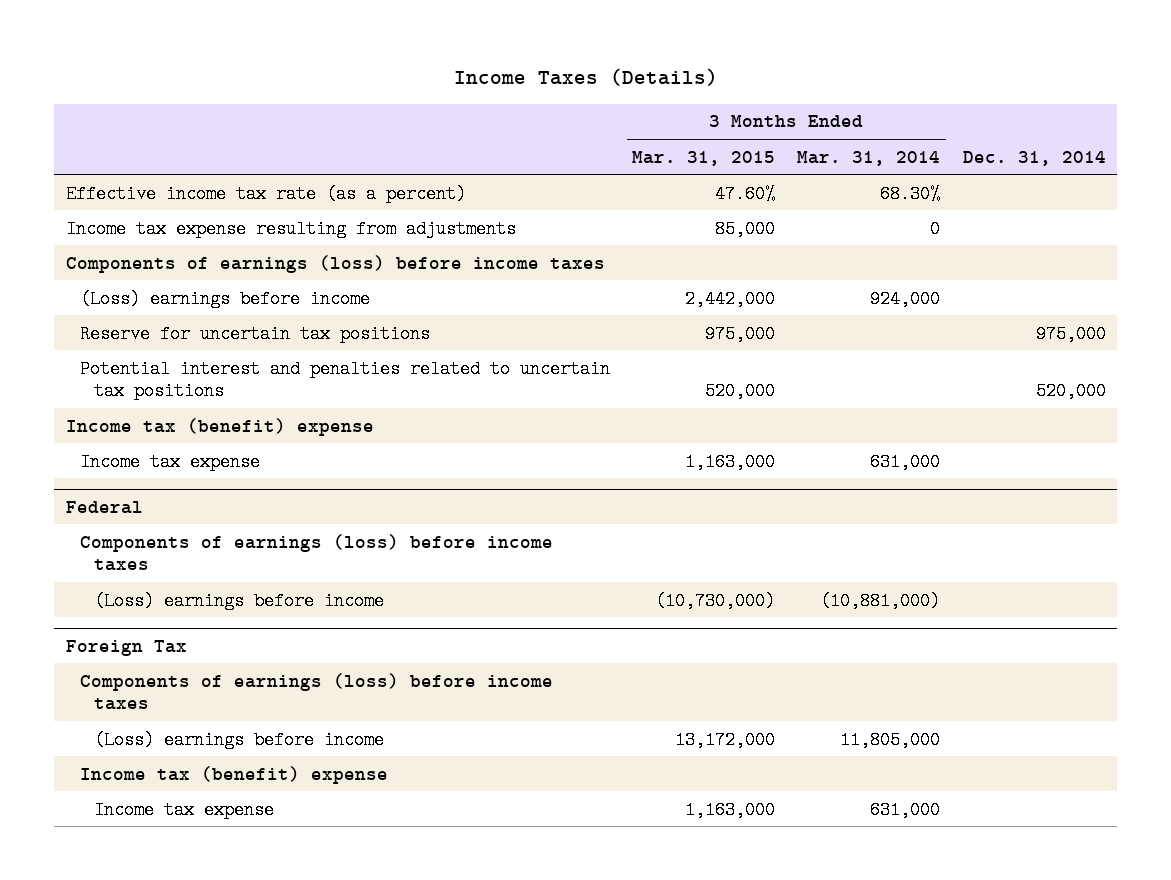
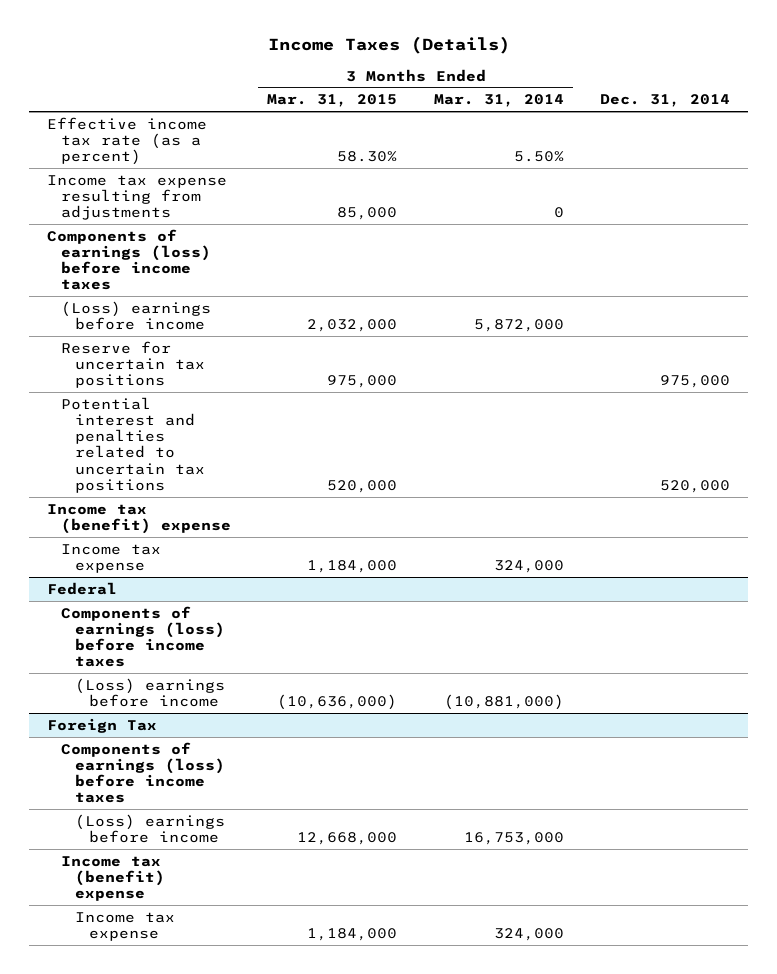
[715,184,776,203] 47.60% -> [337,151,398,163] 58.30%
[880,184,941,203] 68.30% -> [513,151,564,163] 5.50%
[685,289,776,308] 2,442,000 -> [307,318,398,332] 2,032,000
[870,289,941,308] 924,000 -> [473,318,564,332] 5,872,000
[685,452,776,471] 1,163,000 -> [307,559,398,573] 1,184,000
[870,452,941,471] 631,000 -> [493,559,564,573] 324,000
[655,591,776,610] (10,730,000) -> [277,693,398,710] (10,636,000)
[675,730,776,749] 13,172,000 -> [297,831,398,845] 12,668,000
[840,730,941,749] 11,805,000 -> [463,831,564,845] 16,753,000
[685,800,776,819] 1,163,000 -> [307,927,398,941] 1,184,000
[870,800,941,819] 631,000 -> [493,927,564,941] 324,000

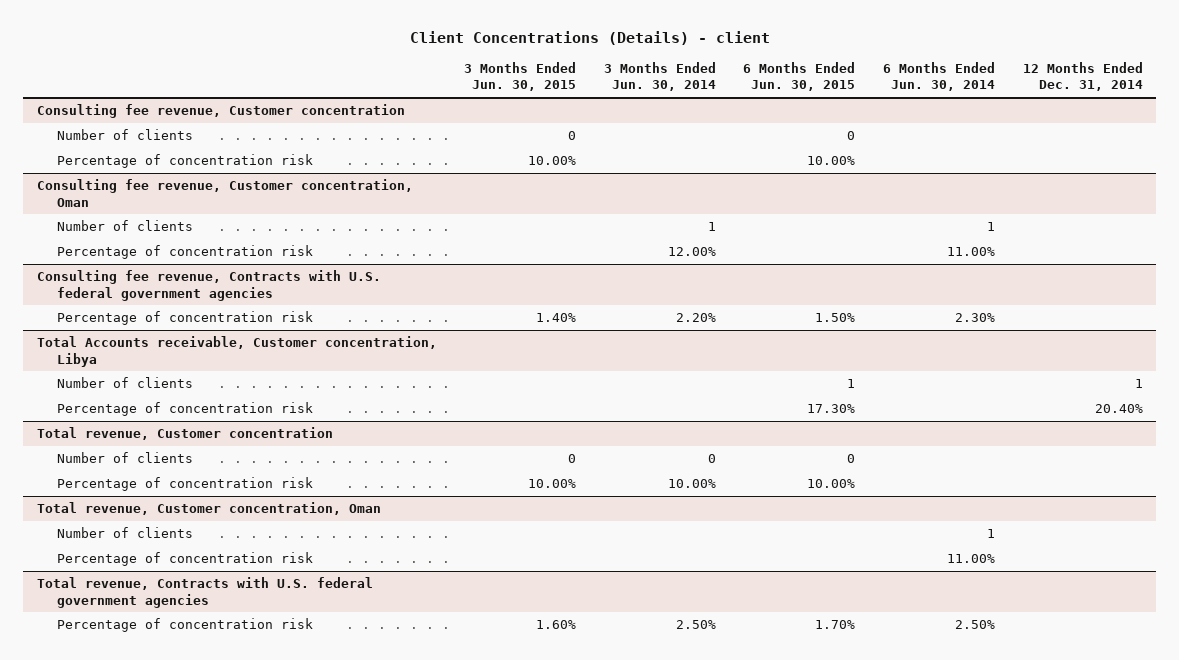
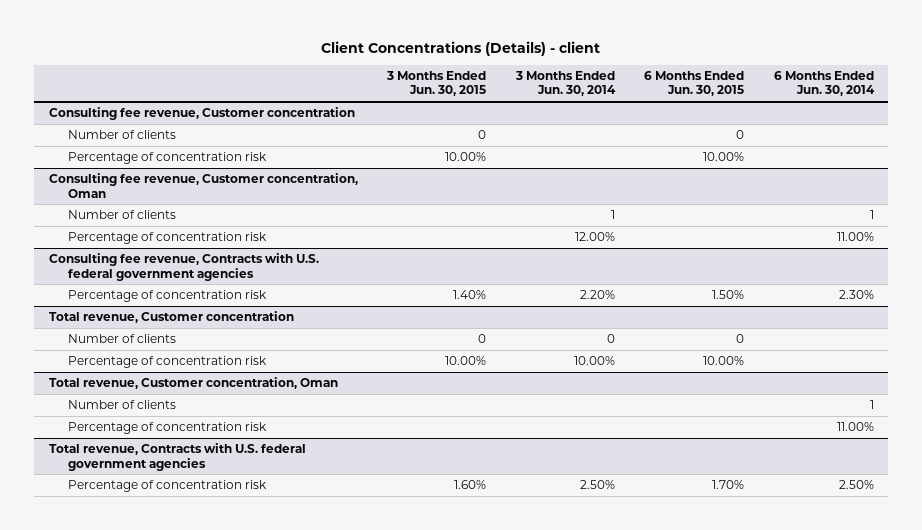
[1022,61,1143,92] 12 Months Ended Dec. 31, 2014 -> none
[36,336,437,367] Total Accounts receivable, Customer concentration, Libya -> none
[56,377,193,389] Number of clients -> none
[56,402,313,417] Percentage of concentration risk -> none

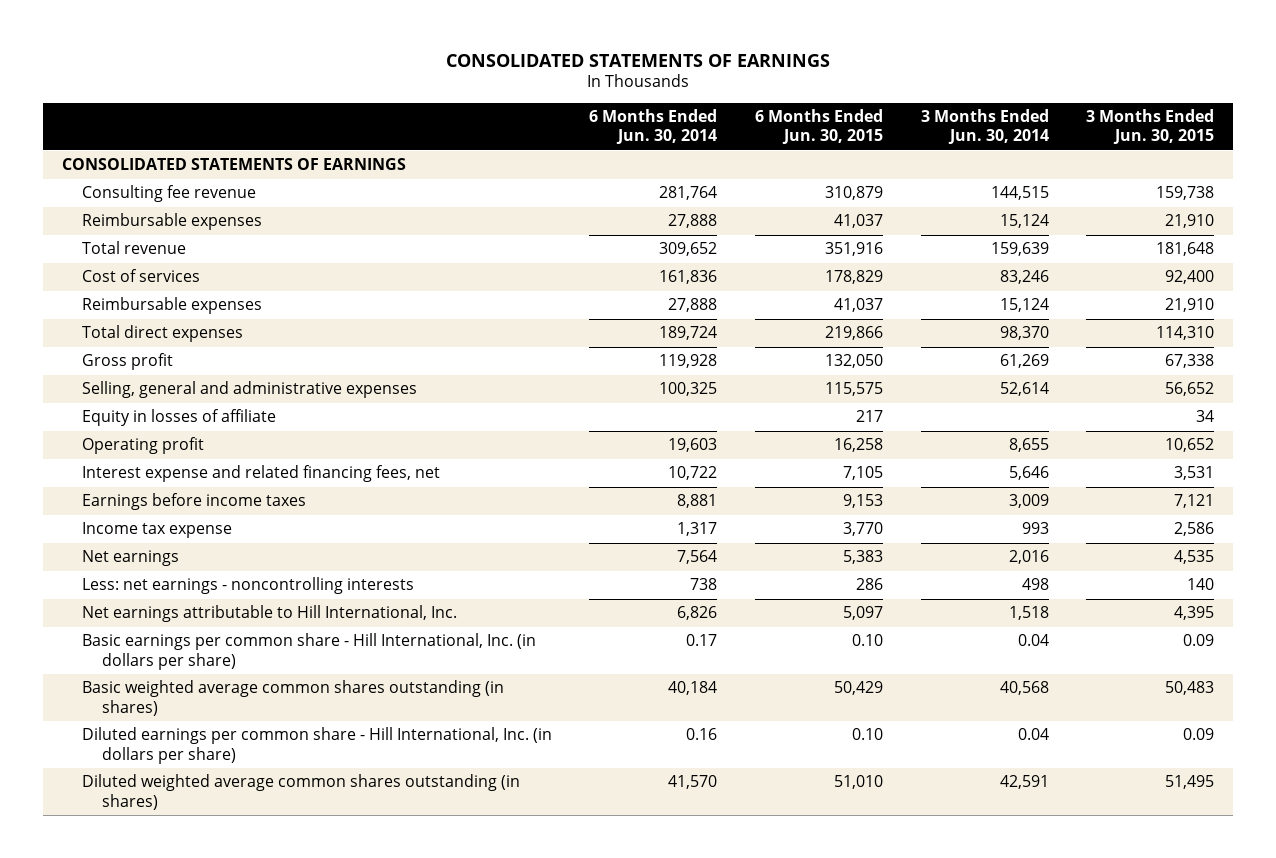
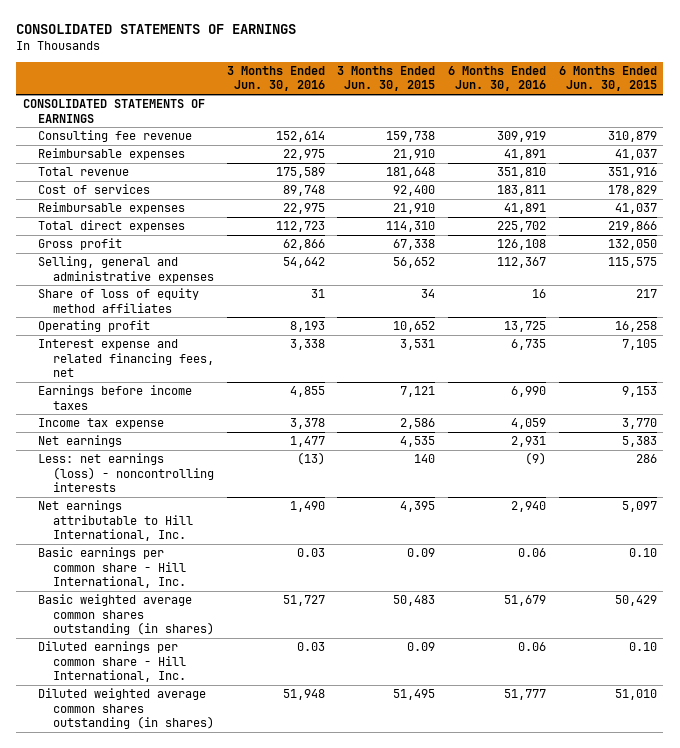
[589,109,718,145] 6 Months Ended Jun. 30, 2014 -> none
[920,109,1049,145] 3 Months Ended Jun. 30, 2014 -> none
none -> [226,65,325,92] 3 Months Ended Jun. 30, 2016
none -> [448,65,547,92] 6 Months Ended Jun. 30, 2016
[81,409,276,427] Equity in losses of affiliate -> [37,288,199,313] Share of loss of equity method affiliates
[81,577,414,595] Less: net earnings - noncontrolling interests -> [37,453,214,493] Less: net earnings (loss) - noncontrolling interests
[81,633,536,670] Basic earnings per common share - Hill International, Inc. (in dollars per share) -> [37,547,186,589] Basic earnings per common share - Hill International, Inc.
[81,727,552,764] Diluted earnings per common share - Hill International, Inc. (in dollars per share) -> [37,641,186,683] Diluted earnings per common share - Hill International, Inc.

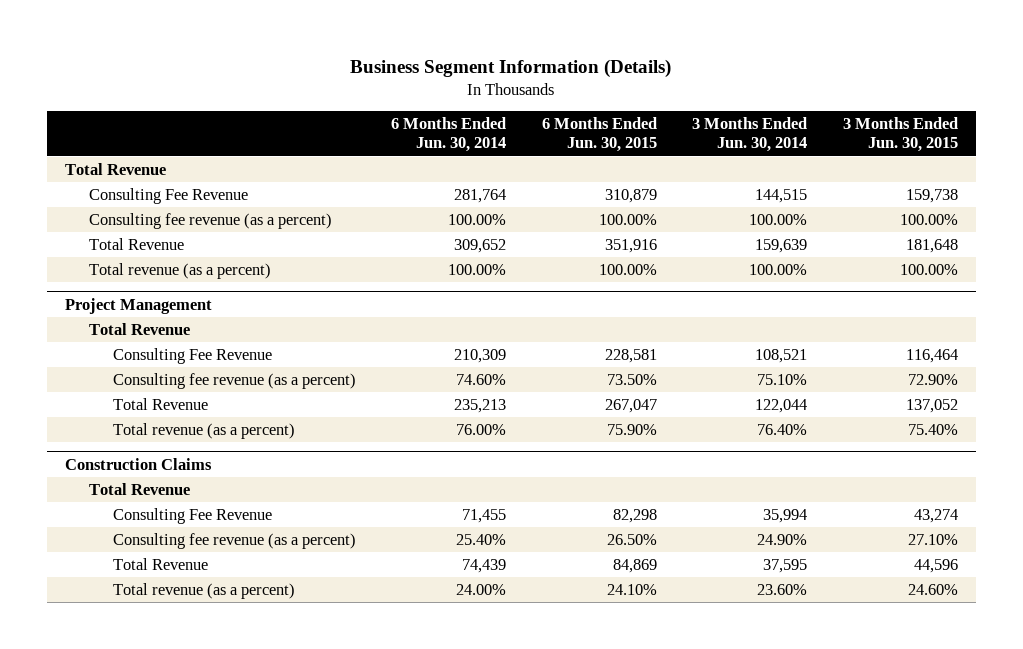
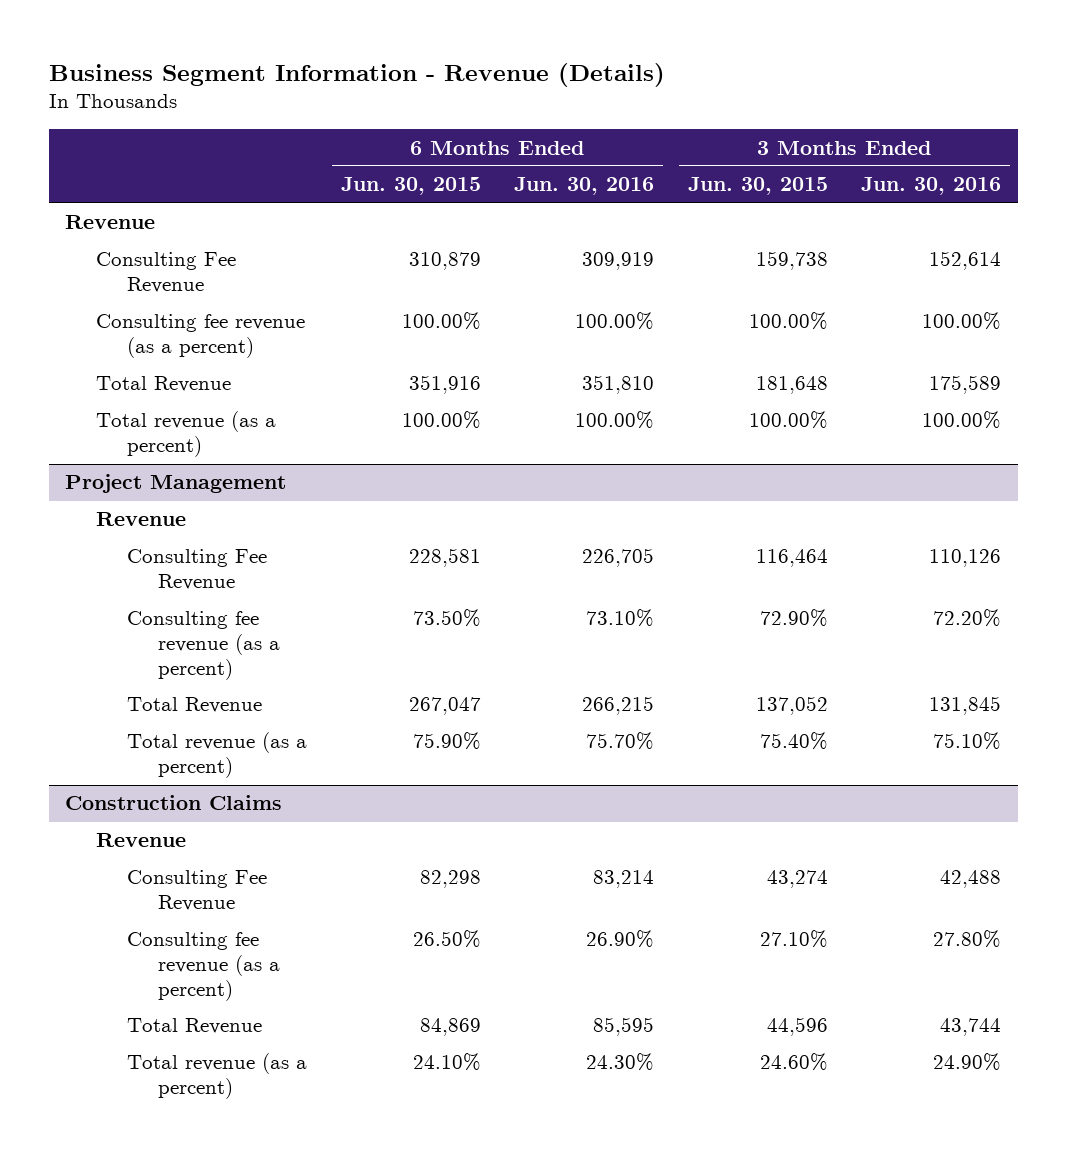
[350,58,672,78] Business Segment Information (Details) -> [48,62,665,87] Business Segment Information - Revenue (Details)
[391,117,507,153] 6 Months Ended Jun. 30, 2014 -> none
[692,117,808,153] 3 Months Ended Jun. 30, 2014 -> none
none -> [514,177,655,196] Jun. 30, 2016
none -> [861,177,1002,196] Jun. 30, 2016
[65,162,167,175] Total Revenue -> [65,215,156,230] Revenue
[89,322,191,335] Total Revenue -> [96,512,187,527] Revenue
[89,482,191,495] Total Revenue -> [96,833,187,848] Revenue

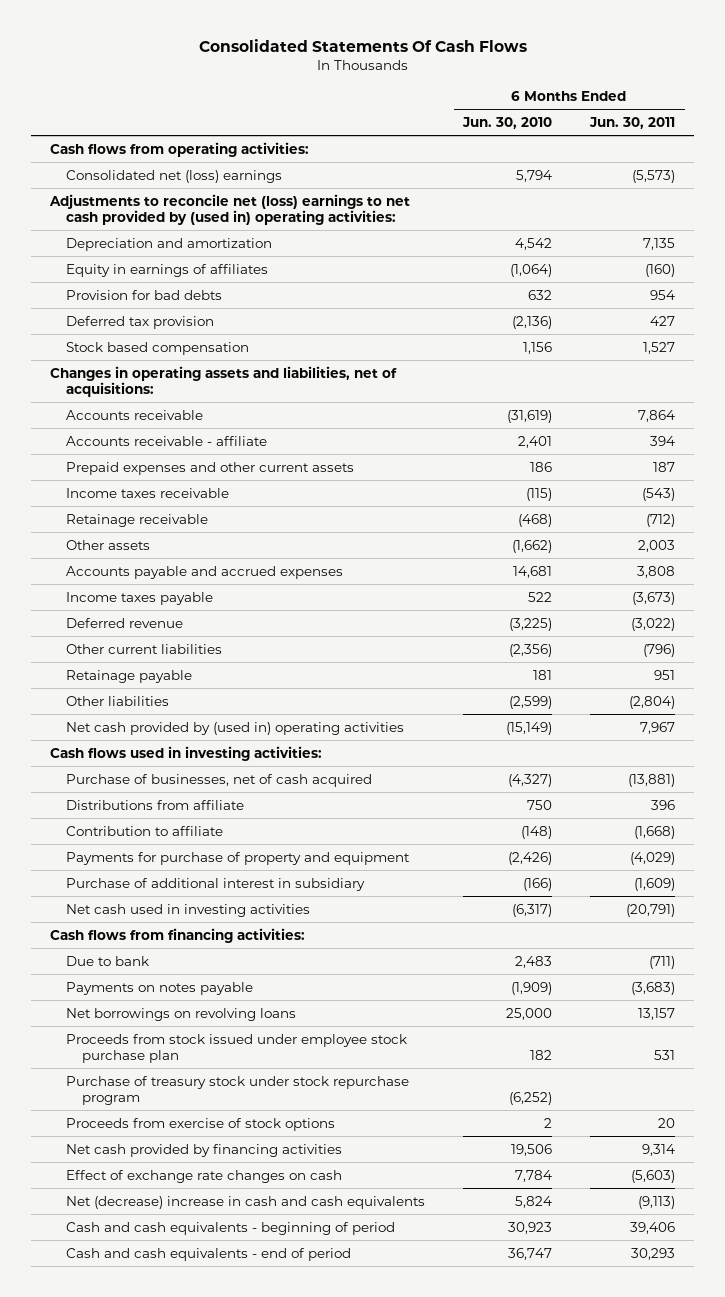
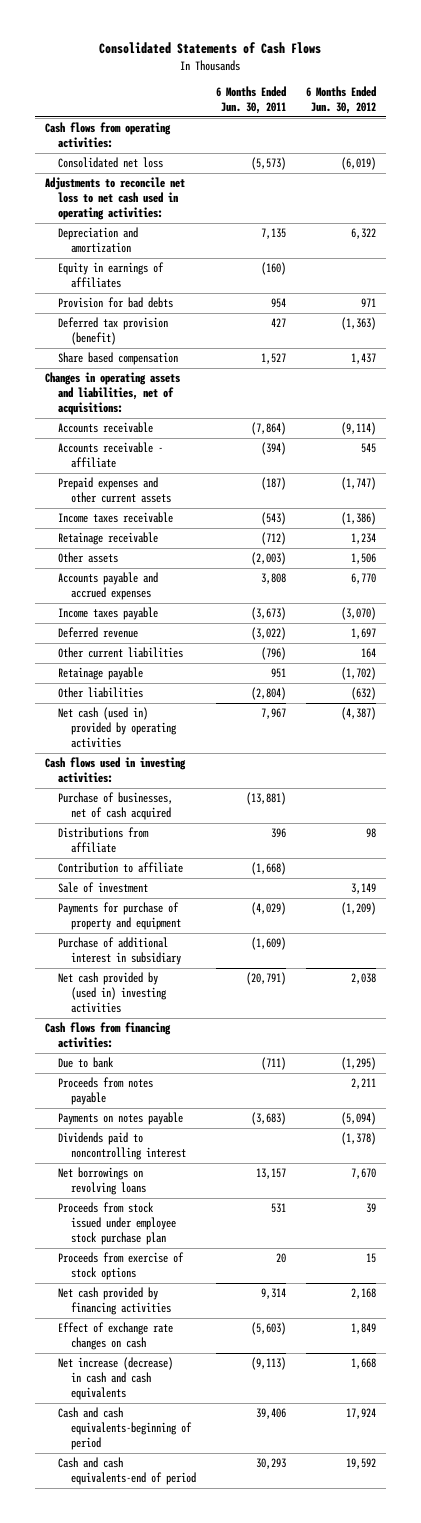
[198,38,527,52] Consolidated Statements Of Cash Flows -> [99,42,322,55] Consolidated Statements of Cash Flows
[462,116,553,129] Jun. 30, 2010 -> none
none -> [305,85,376,114] 6 Months Ended Jun. 30, 2012
[66,169,283,183] Consolidated net (loss) earnings -> [58,157,164,169] Consolidated net loss
[48,193,410,226] Adjustments to reconcile net (loss) earnings to net cash provided by (used in) operating activities: -> [44,177,185,221] Adjustments to reconcile net loss to net cash used in operating activities:
[66,315,215,329] Deferred tax provision -> [58,317,169,346] Deferred tax provision (benefit)
[66,341,250,355] Stock based compensation -> [58,352,179,366] Share based compensation
[638,409,676,422] 7,864 -> [251,422,287,436] (7,864)
[650,435,676,446] 394 -> [261,442,287,456] (394)
[653,461,676,472] 187 -> [261,477,287,491] (187)
[638,539,676,552] 2,003 -> [251,552,287,566] (2,003)
[66,721,405,735] Net cash provided by (used in) operating activities -> [58,707,178,749] Net cash (used in) provided by operating activities
none -> [58,882,149,894] Sale of investment
[66,903,311,917] Net cash used in investing activities -> [58,972,168,1014] Net cash provided by (used in) investing activities
none -> [58,1077,154,1106] Proceeds from notes payable
none -> [58,1132,187,1161] Dividends paid to noncontrolling interest
[66,1075,410,1106] Purchase of treasury stock under stock repurchase program -> none
[66,1195,426,1209] Net (decrease) increase in cash and cash equivalents -> [58,1357,174,1401] Net increase (decrease) in cash and cash equivalents
[66,1221,396,1235] Cash and cash equivalents - beginning of period -> [58,1407,193,1451] Cash and cash equivalents-beginning of period
[66,1247,352,1261] Cash and cash equivalents - end of period -> [58,1457,197,1486] Cash and cash equivalents-end of period

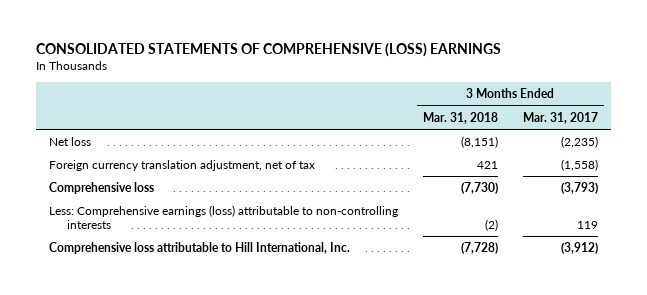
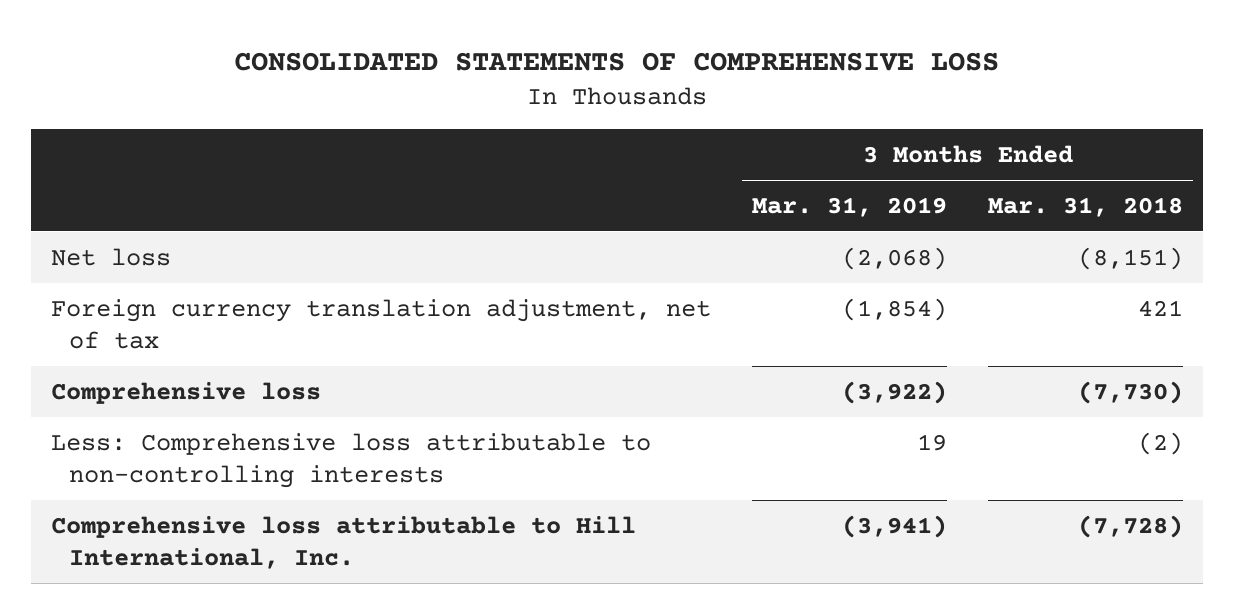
[36,43,502,58] CONSOLIDATED STATEMENTS OF COMPREHENSIVE (LOSS) EARNINGS -> [234,52,1000,72] CONSOLIDATED STATEMENTS OF COMPREHENSIVE LOSS
[523,111,599,124] Mar. 31, 2017 -> none
none -> [752,196,948,217] Mar. 31, 2019
[48,204,398,229] Less: Comprehensive earnings (loss) attributable to non-controlling interests -> [51,432,652,488] Less: Comprehensive loss attributable to non-controlling interests

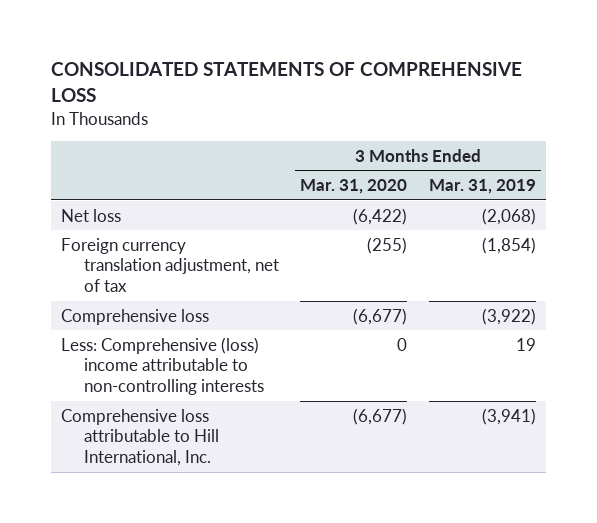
[988,196,1184,217] Mar. 31, 2018 -> none
none -> [300,179,408,195] Mar. 31, 2020
[51,432,652,488] Less: Comprehensive loss attributable to non-controlling interests -> [61,336,264,396] Less: Comprehensive (loss) income attributable to non-controlling interests

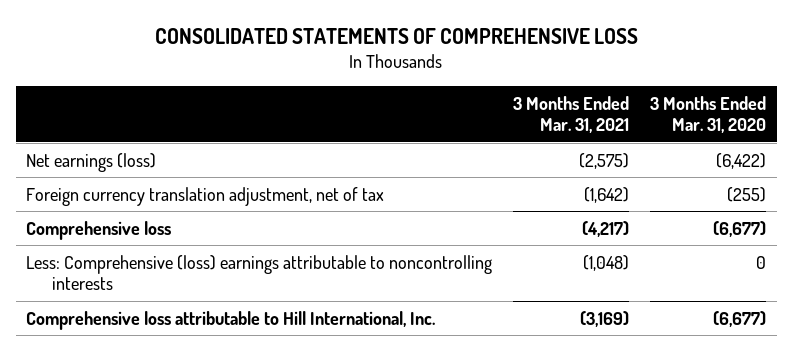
[428,179,536,195] Mar. 31, 2019 -> none
none -> [513,95,630,134] 3 Months Ended Mar. 31, 2021
[61,208,122,222] Net loss -> [26,152,157,172] Net earnings (loss)
[61,336,264,396] Less: Comprehensive (loss) income attributable to non-controlling interests -> [26,254,493,291] Less: Comprehensive (loss) earnings attributable to noncontrolling interests

